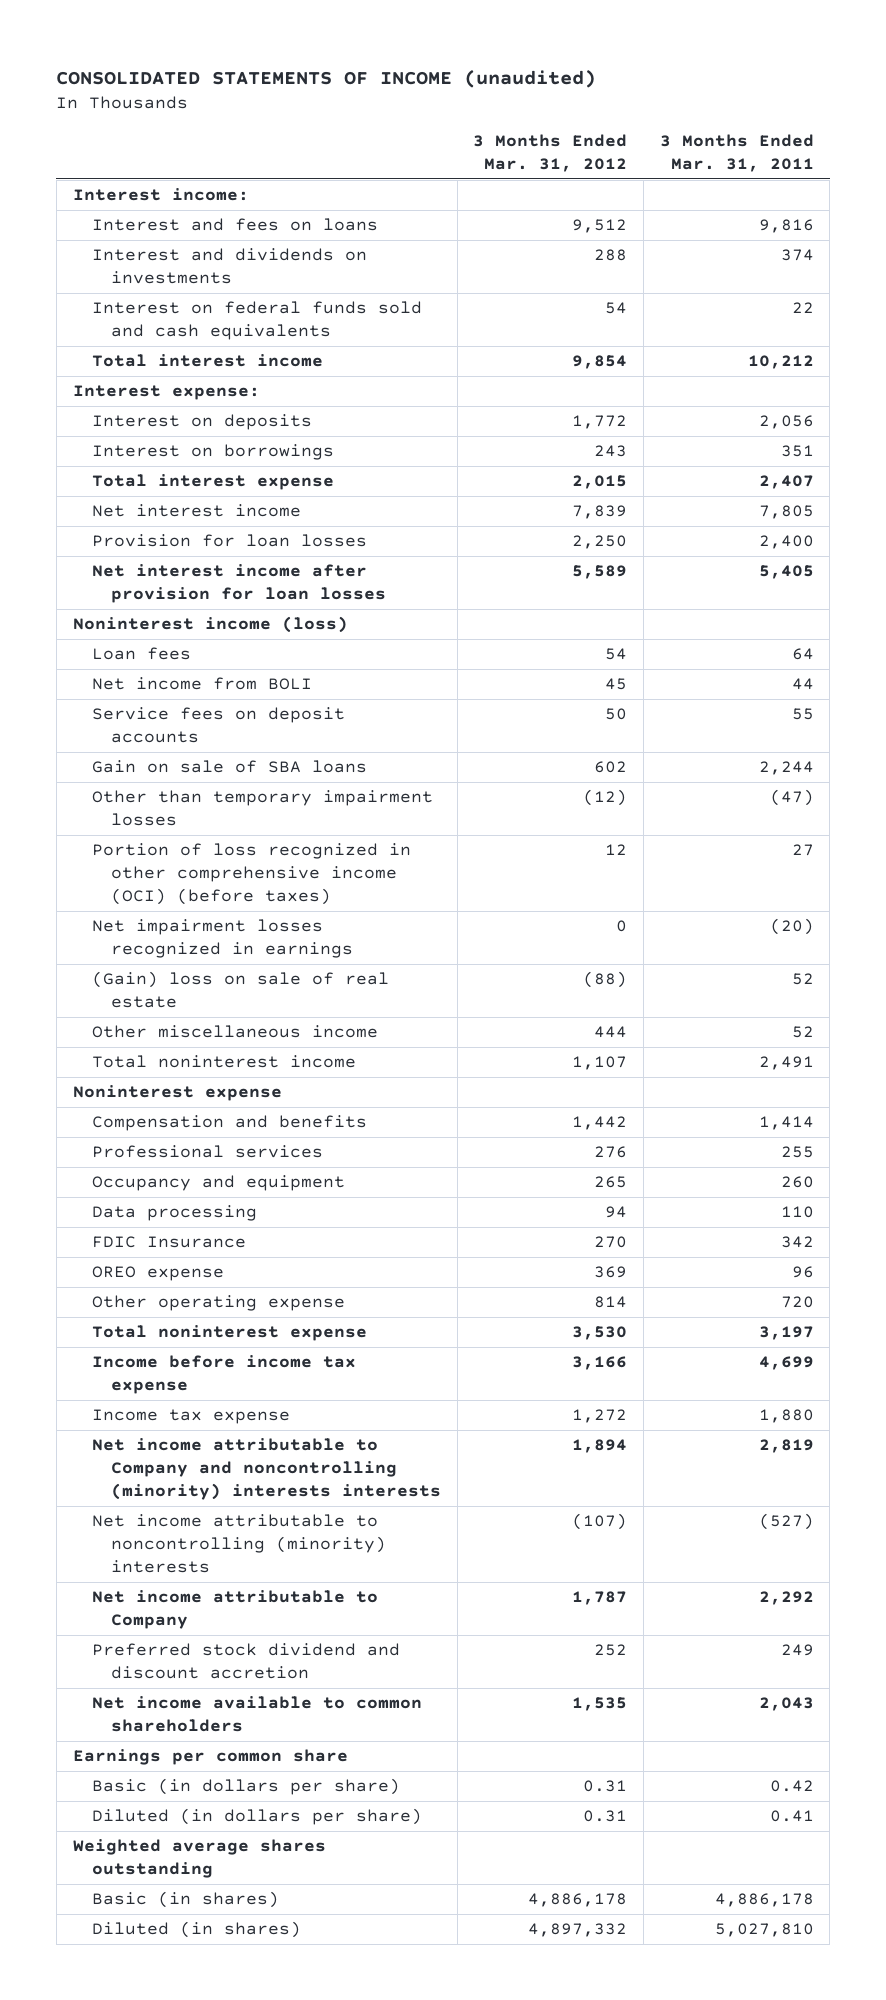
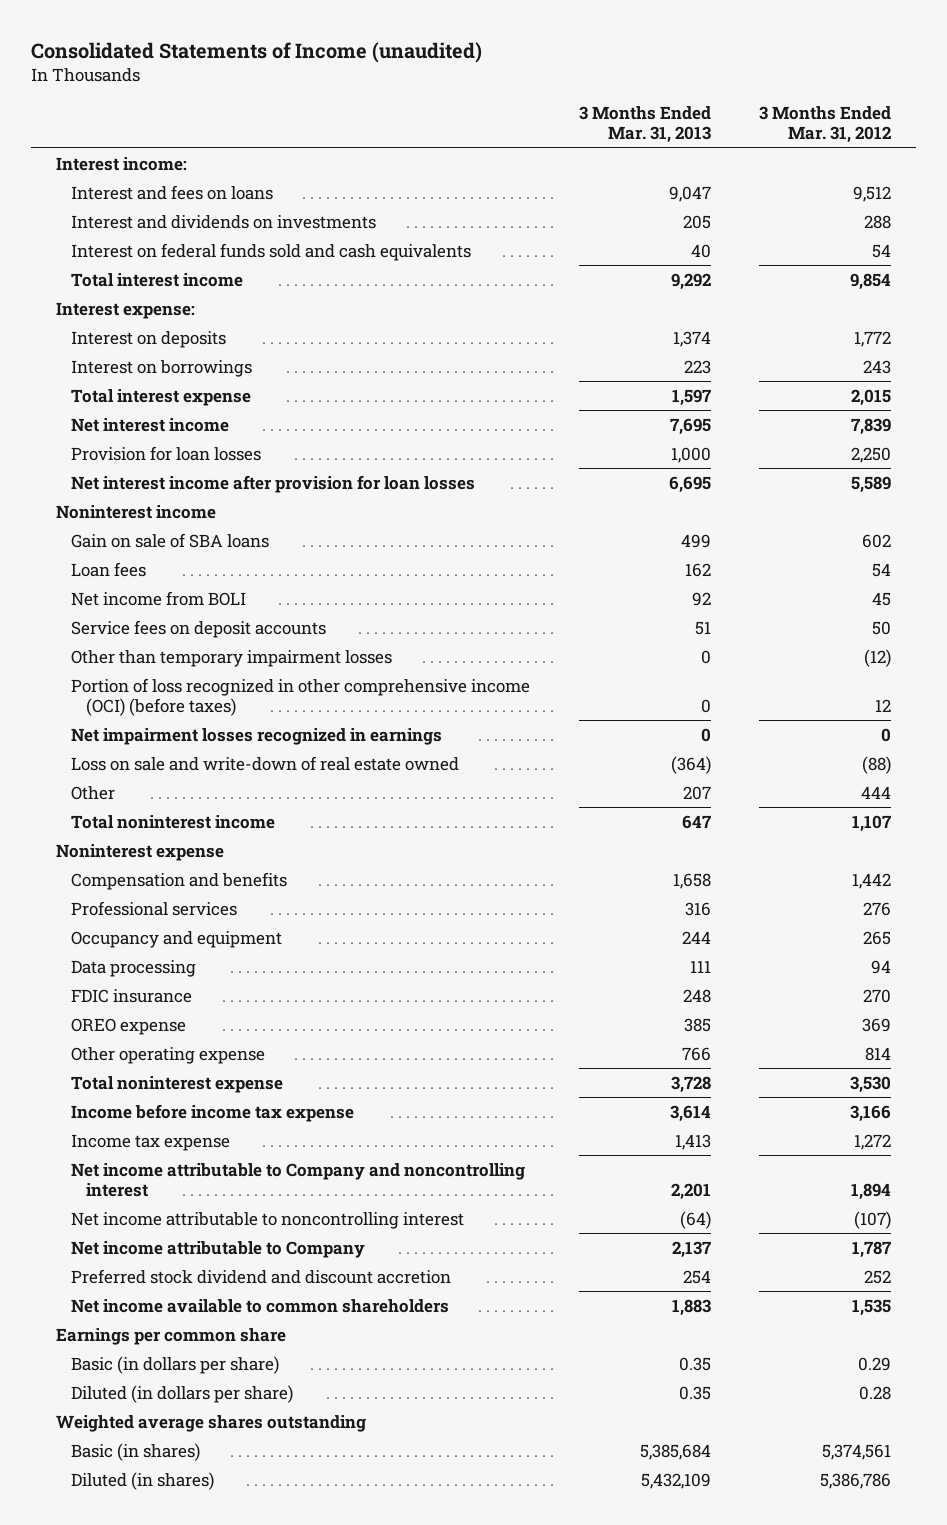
[56,70,597,89] CONSOLIDATED STATEMENTS OF INCOME (unaudited) -> [31,42,483,64] Consolidated Statements of Income (unaudited)
[659,134,814,173] 3 Months Ended Mar. 31, 2011 -> none
none -> [578,106,711,144] 3 Months Ended Mar. 31, 2013
[72,616,348,634] Noninterest income (loss) -> [55,504,216,519] Noninterest income
[91,760,367,774] Gain on sale of SBA loans -> [70,532,269,548] Gain on sale of SBA loans
[91,971,389,1009] (Gain) loss on sale of real estate -> [70,755,459,771] Loss on sale and write-down of real estate owned
[91,1025,378,1039] Other miscellaneous income -> [70,785,115,800] Other
[91,1236,246,1249] FDIC Insurance -> [70,988,192,1003] FDIC insurance
[91,1438,441,1501] Net income attributable to Company and noncontrolling (minority) interests interests -> [70,1162,525,1197] Net income attributable to Company and noncontrolling interest
[91,1514,386,1574] Net income attributable to noncontrolling (minority) interests -> [70,1211,464,1229] Net income attributable to noncontrolling interest
[583,1780,628,1793] 0.31 -> [858,1356,892,1371] 0.29
[583,1810,628,1823] 0.31 -> [859,1385,892,1400] 0.28
[528,1893,628,1908] 4,886,178 -> [822,1443,892,1460] 5,374,561
[528,1923,628,1938] 4,897,332 -> [820,1472,892,1489] 5,386,786

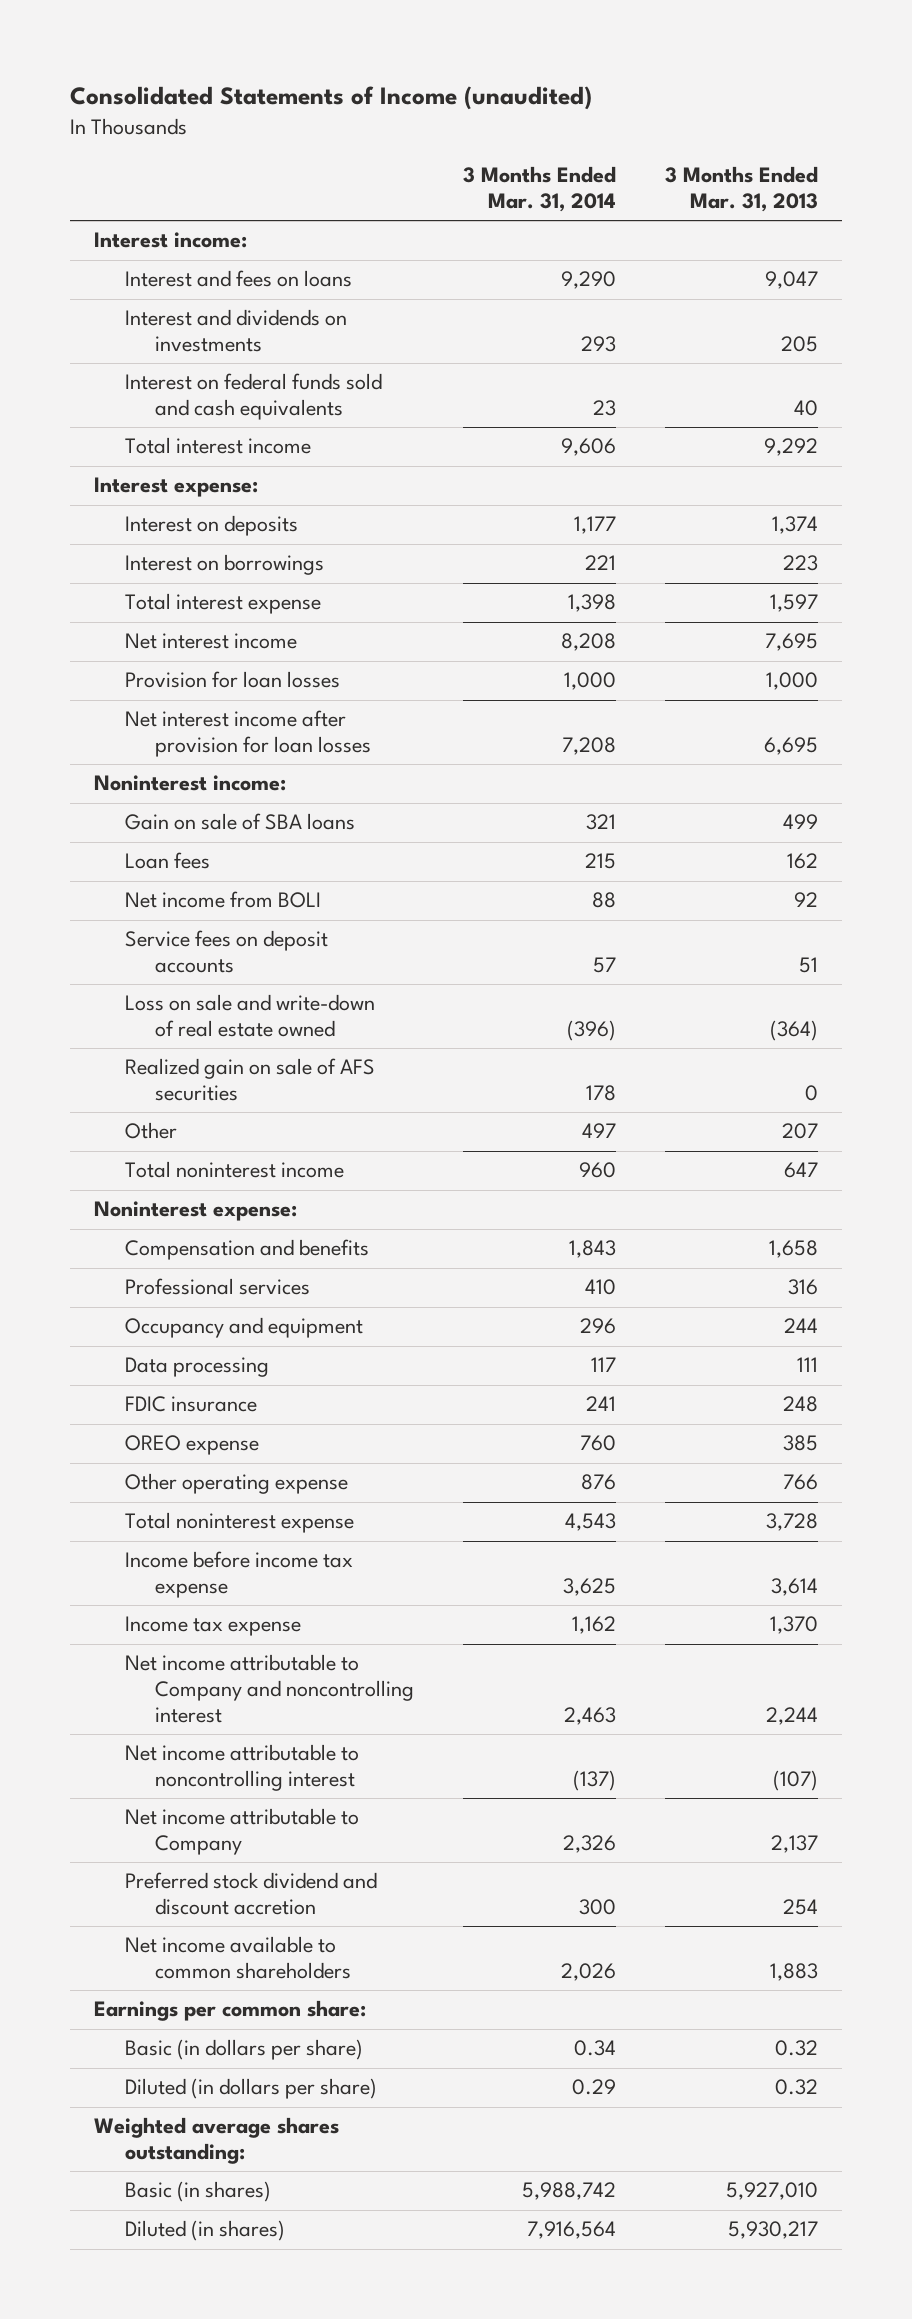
[759,106,892,144] 3 Months Ended Mar. 31, 2012 -> none
none -> [462,166,616,213] 3 Months Ended Mar. 31, 2014
[55,504,216,519] Noninterest income -> [94,775,287,792] Noninterest income:
[70,649,392,667] Other than temporary impairment losses -> none
[70,677,530,716] Portion of loss recognized in other comprehensive income (OCI) (before taxes) -> none
[70,727,442,745] Net impairment losses recognized in earnings -> none
none -> [124,1058,375,1102] Realized gain on sale of AFS securities
[55,843,224,861] Noninterest expense -> [94,1201,298,1222] Noninterest expense:
[674,1133,711,1150] 1,413 -> [769,1616,818,1635] 1,370
[670,1182,711,1200] 2,201 -> [765,1707,818,1726] 2,244
[679,1210,711,1229] (64) -> [772,1770,818,1792] (107)
[55,1327,286,1345] Earnings per common share -> [94,2000,367,2022] Earnings per common share:
[678,1356,711,1371] 0.35 -> [774,2040,818,2057] 0.32
[678,1385,711,1400] 0.35 -> [774,2079,818,2096] 0.32
[55,1414,366,1432] Weighted average shares outstanding -> [94,2117,340,2165] Weighted average shares outstanding:
[639,1443,711,1460] 5,385,684 -> [725,2182,818,2201] 5,927,010
[640,1472,711,1489] 5,432,109 -> [727,2221,818,2240] 5,930,217

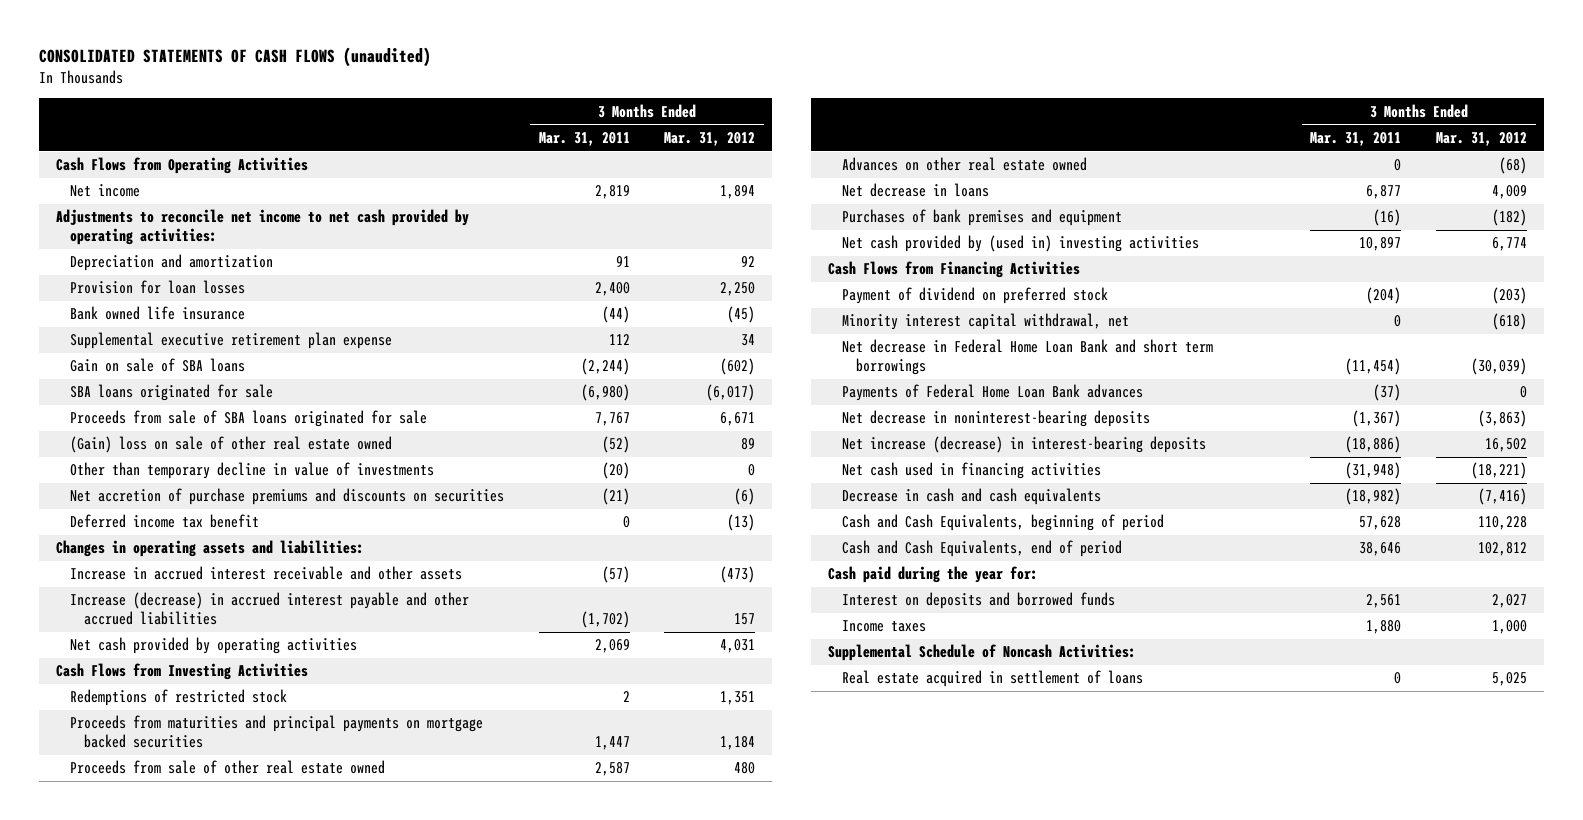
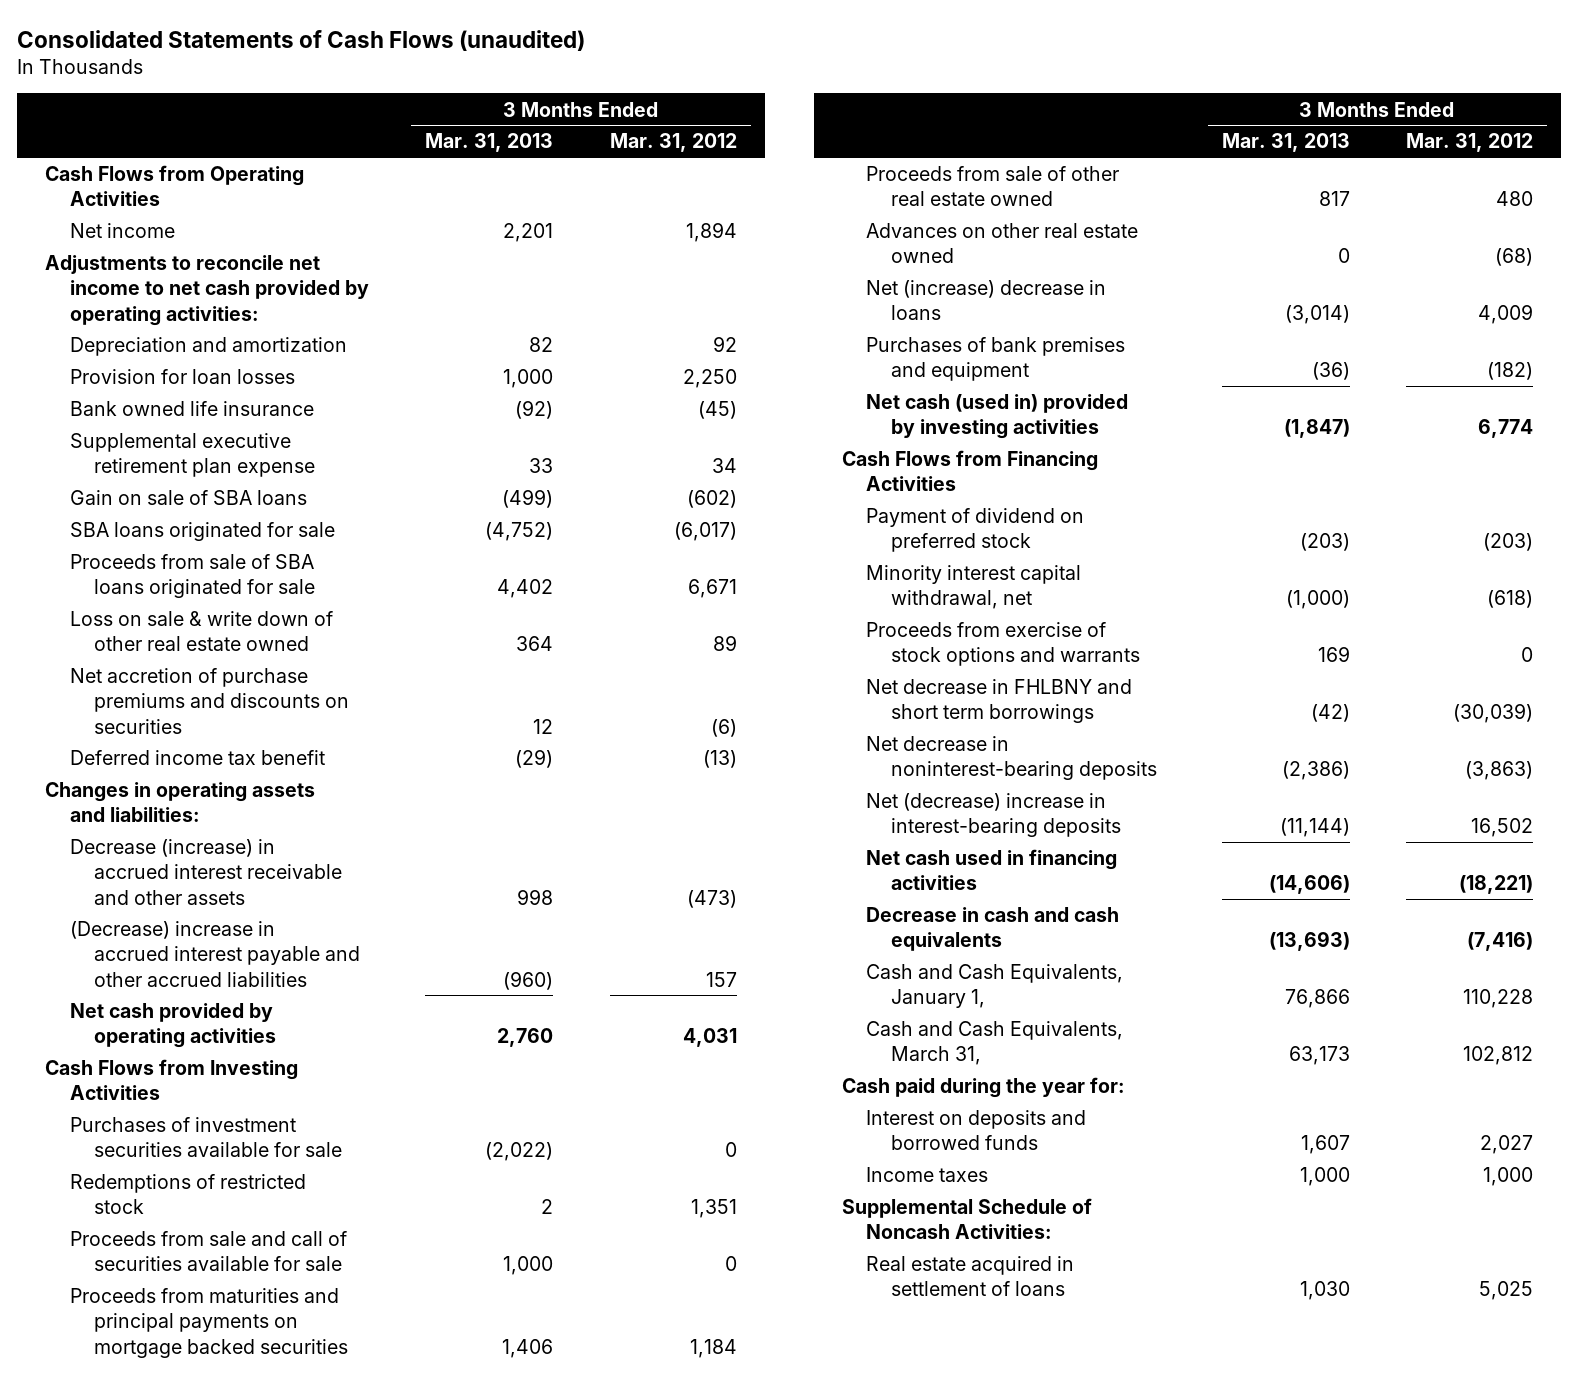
[38,47,431,68] CONSOLIDATED STATEMENTS OF CASH FLOWS (unaudited) -> [17,29,586,51] Consolidated Statements of Cash Flows (unaudited)
[538,132,630,147] Mar. 31, 2011 -> none
none -> [425,133,554,153] Mar. 31, 2013
[70,462,435,480] Other than temporary decline in value of investments -> none
[70,436,393,454] (Gain) loss on sale of other real estate owned -> [69,611,333,652] Loss on sale & write down of other real estate owned
[70,566,463,581] Increase in accrued interest receivable and other assets -> [69,839,343,905] Decrease (increase) in accrued interest receivable and other assets
[70,592,470,626] Increase (decrease) in accrued interest payable and other accrued liabilities -> [69,921,361,987] (Decrease) increase in accrued interest payable and other accrued liabilities
none -> [69,1117,343,1158] Purchases of investment securities available for sale
none -> [69,1231,347,1272] Proceeds from sale and call of securities available for sale
[841,183,989,198] Net decrease in loans -> [866,280,1107,321] Net (increase) decrease in loans
[841,235,1199,253] Net cash provided by (used in) investing activities -> [866,394,1129,440] Net cash (used in) provided by investing activities
[841,384,1143,402] Payments of Federal Home Loan Bank advances -> none
none -> [866,622,1140,667] Proceeds from exercise of stock options and warrants
[841,339,1213,376] Net decrease in Federal Home Loan Bank and short term borrowings -> [866,679,1133,724] Net decrease in FHLBNY and short term borrowings
[841,436,1206,454] Net increase (decrease) in interest-bearing deposits -> [866,793,1121,838] Net (decrease) increase in interest-bearing deposits
[841,514,1164,532] Cash and Cash Equivalents, beginning of period -> [866,964,1124,1009] Cash and Cash Equivalents, January 1,
[841,540,1122,558] Cash and Cash Equivalents, end of period -> [866,1021,1124,1066] Cash and Cash Equivalents, March 31,

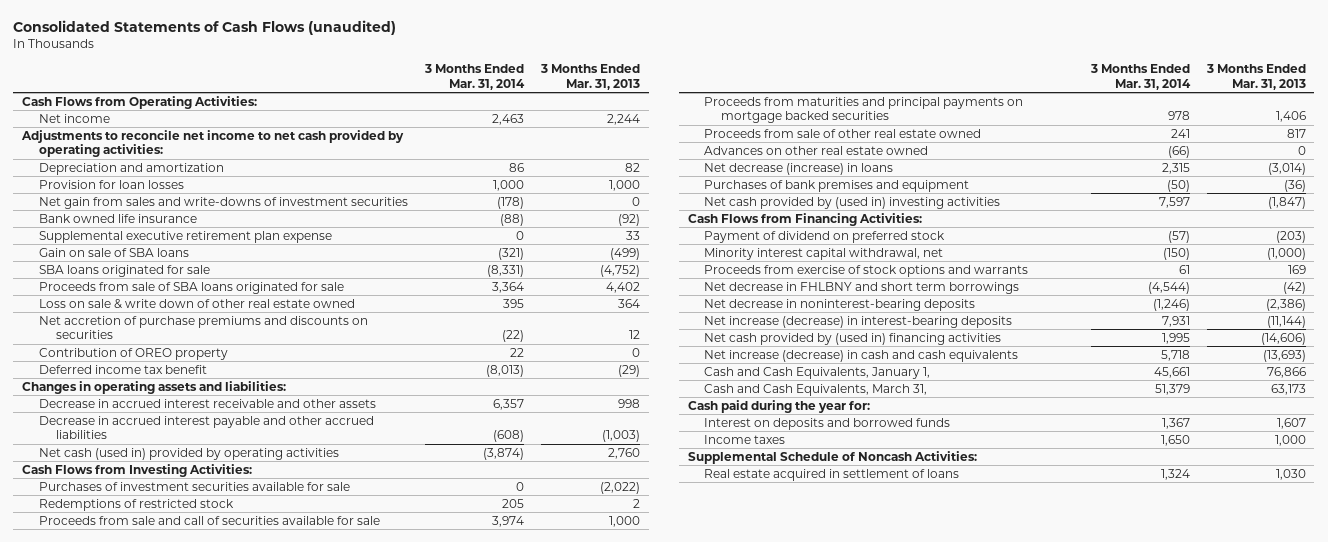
[609,133,737,153] Mar. 31, 2012 -> none
none -> [424,64,526,90] 3 Months Ended Mar. 31, 2014
[45,165,305,207] Cash Flows from Operating Activities -> [22,95,258,109] Cash Flows from Operating Activities:
[503,223,554,243] 2,201 -> [607,113,641,125] 2,244
none -> [38,196,408,209] Net gain from sales and write-downs of investment securities
none -> [38,347,228,360] Contribution of OREO property
[69,839,343,905] Decrease (increase) in accrued interest receivable and other assets -> [38,398,376,408] Decrease in accrued interest receivable and other assets
[69,921,361,987] (Decrease) increase in accrued interest payable and other accrued liabilities -> [38,415,374,440] Decrease in accrued interest payable and other accrued liabilities
[503,970,554,990] (960) -> [602,430,641,443] (1,003)
[69,1003,277,1049] Net cash provided by operating activities -> [38,447,339,460] Net cash (used in) provided by operating activities
[45,1059,299,1101] Cash Flows from Investing Activities -> [22,463,253,477] Cash Flows from Investing Activities:
[866,280,1107,321] Net (increase) decrease in loans -> [704,162,894,175] Net decrease (increase) in loans
[866,394,1129,440] Net cash (used in) provided by investing activities -> [704,196,1001,209] Net cash provided by (used in) investing activities
[841,450,1098,492] Cash Flows from Financing Activities -> [687,212,922,226] Cash Flows from Financing Activities:
[866,793,1121,838] Net (decrease) increase in interest-bearing deposits -> [704,315,1013,328] Net increase (decrease) in interest-bearing deposits
[866,849,1118,891] Net cash used in financing activities -> [704,332,1002,345] Net cash provided by (used in) financing activities
[866,907,1120,952] Decrease in cash and cash equivalents -> [704,349,1019,362] Net increase (decrease) in cash and cash equivalents

